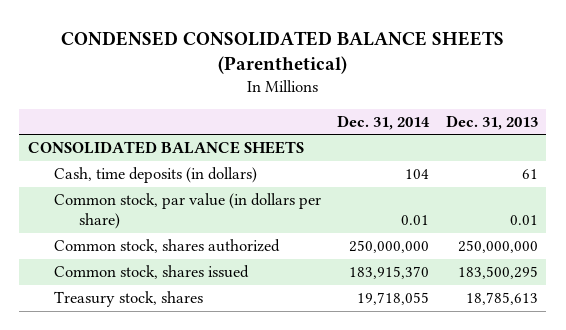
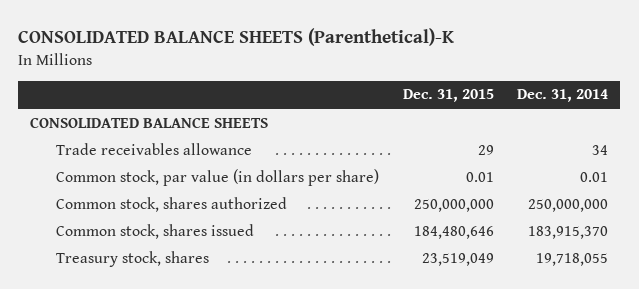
[60,30,504,75] CONDENSED CONSOLIDATED BALANCE SHEETS (Parenthetical) -> [18,28,455,47] CONSOLIDATED BALANCE SHEETS (Parenthetical)-K
[445,114,538,130] Dec. 31, 2013 -> none
none -> [402,89,494,103] Dec. 31, 2015
[53,167,257,184] Cash, time deposits (in dollars) -> none
none -> [55,142,252,155] Trade receivables allowance

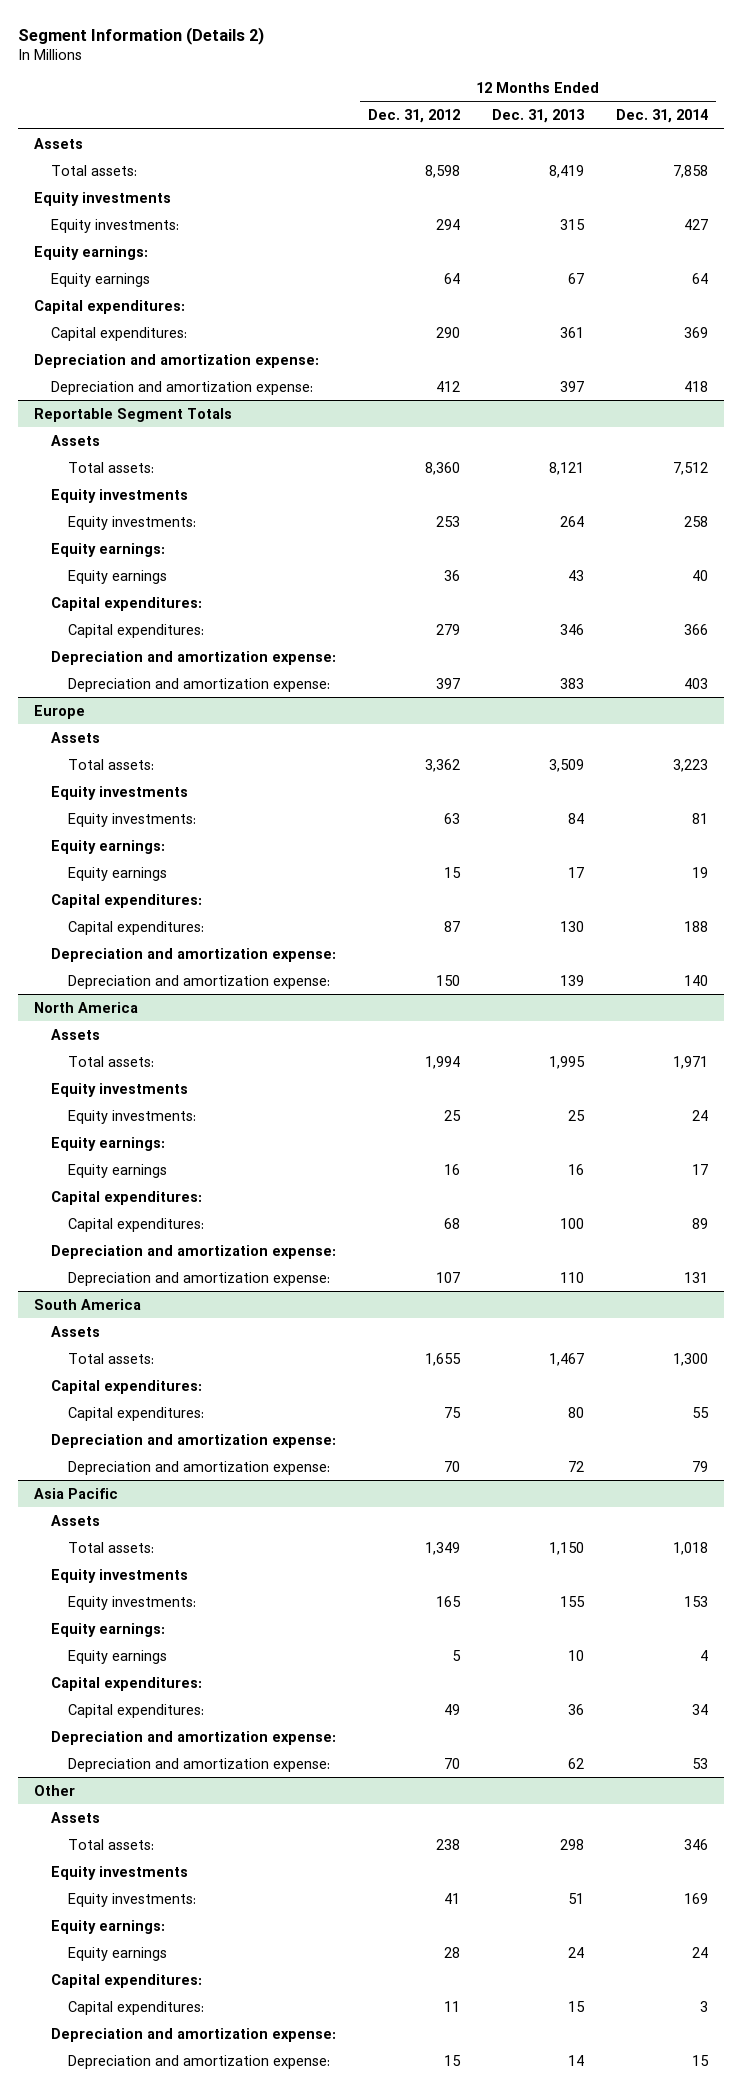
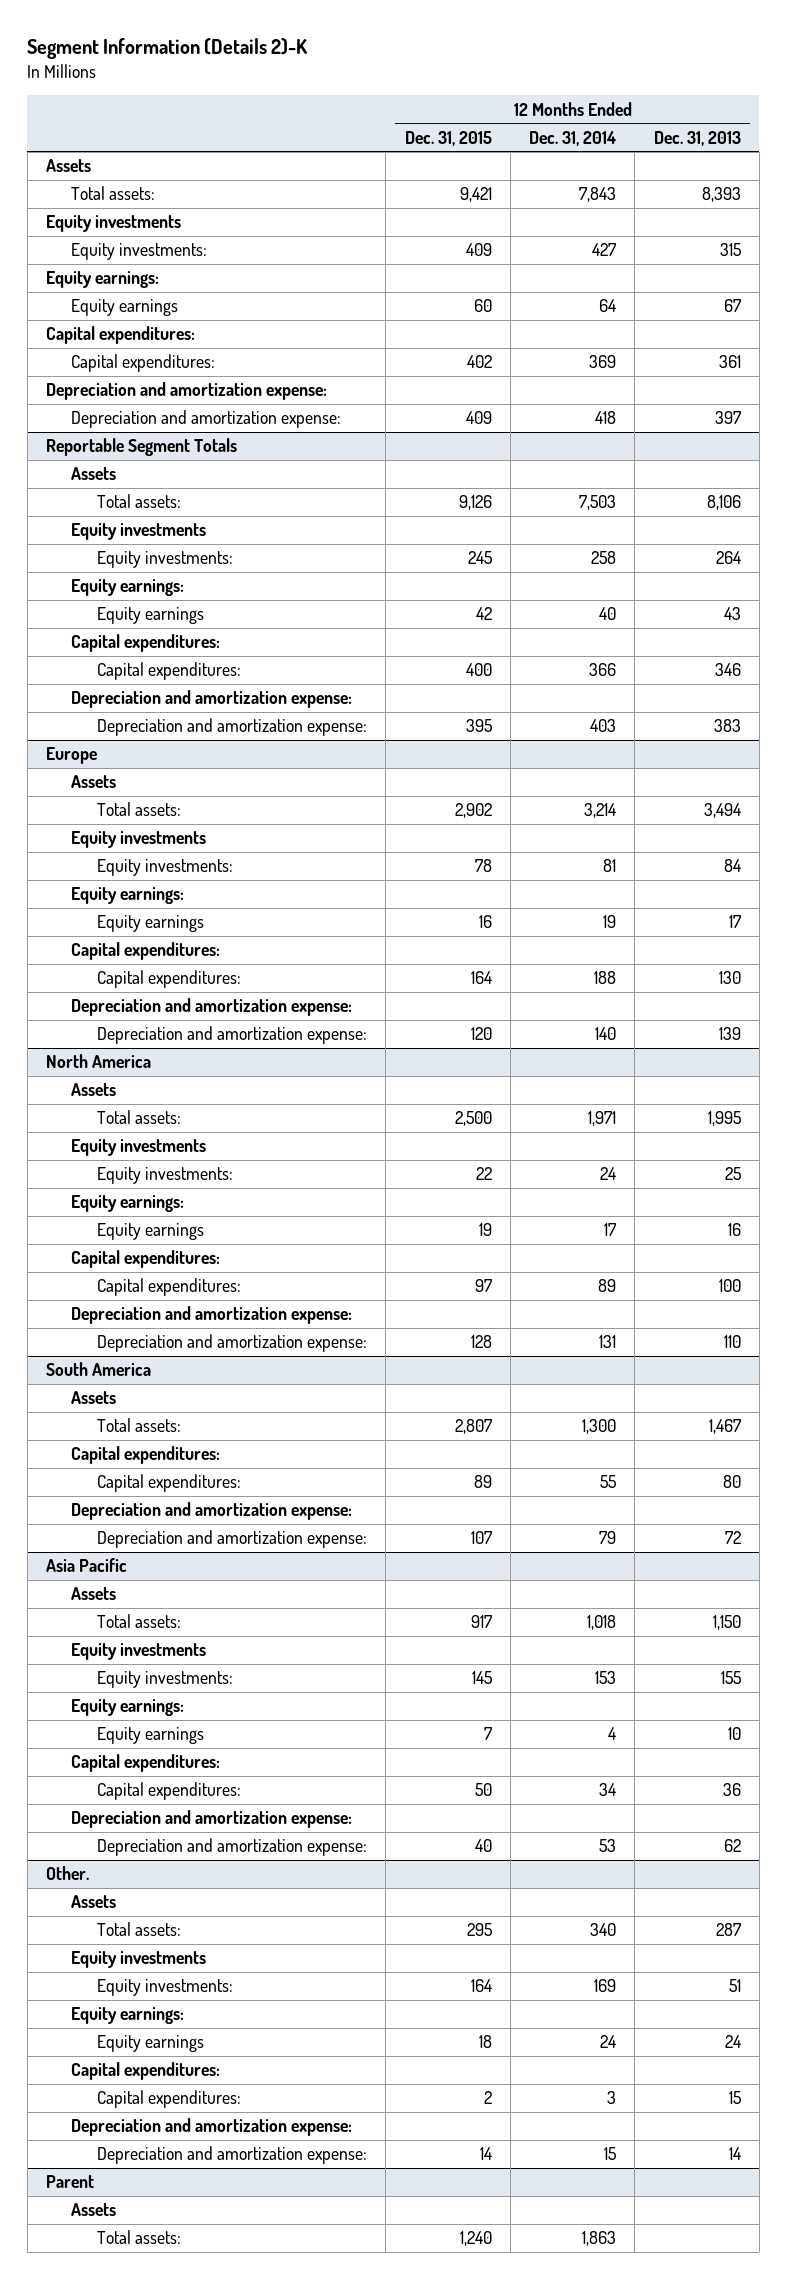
[18,26,265,45] Segment Information (Details 2) -> [27,38,309,60] Segment Information (Details 2)-K
[368,109,461,124] Dec. 31, 2012 -> none
none -> [404,130,492,146] Dec. 31, 2015
[549,164,585,178] 8,419 -> [701,187,741,203] 8,393
[673,164,709,178] 7,858 -> [579,187,617,203] 7,843
[549,461,585,475] 8,121 -> [706,495,741,511] 8,106
[673,461,709,475] 7,512 -> [579,495,617,511] 7,503
[549,758,585,772] 3,509 -> [703,803,741,819] 3,494
[673,758,709,772] 3,223 -> [584,803,617,819] 3,214
[34,1784,76,1796] Other -> [45,1866,89,1881] Other.
[560,1838,585,1850] 298 -> [715,1923,741,1937] 287
[684,1838,709,1850] 346 -> [590,1923,617,1937] 340
none -> [45,2175,94,2189] Parent
none -> [71,2203,117,2217] Assets
none -> [96,2230,181,2245] Total assets:

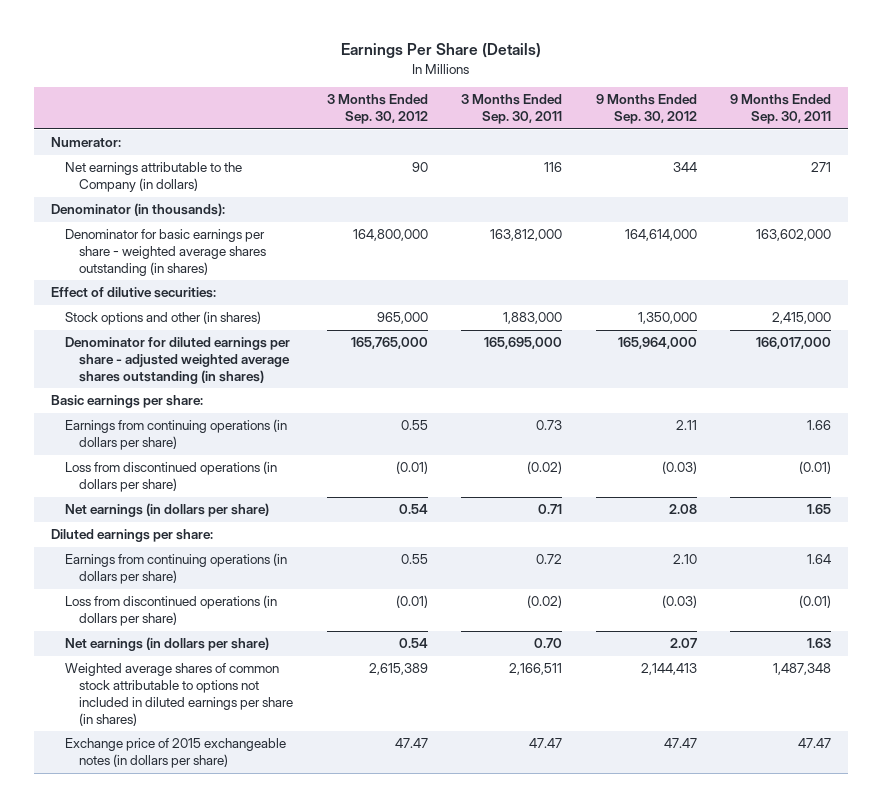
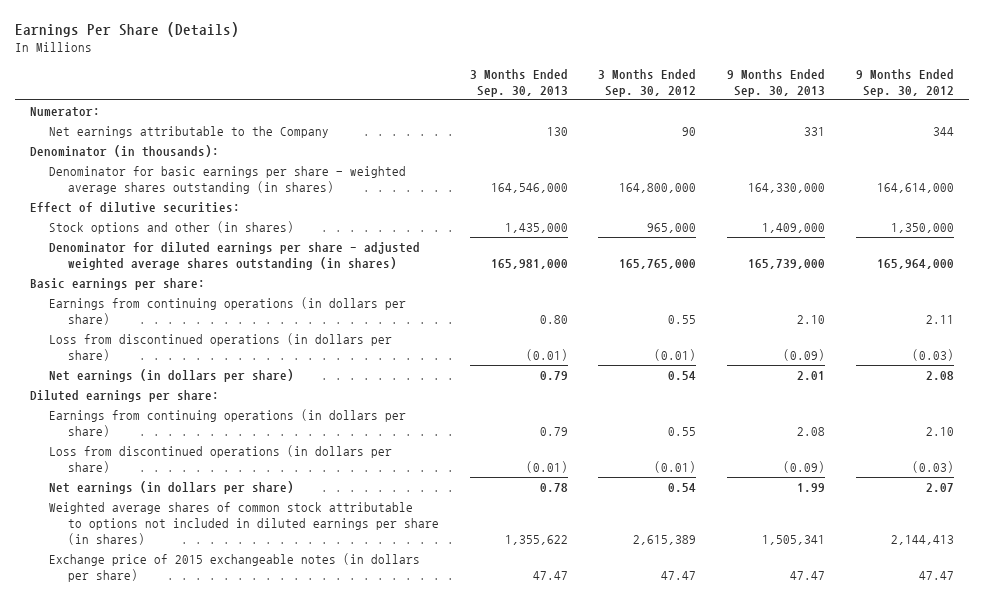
[461,94,563,125] 3 Months Ended Sep. 30, 2011 -> none
[730,94,832,125] 9 Months Ended Sep. 30, 2011 -> none
none -> [469,68,568,97] 3 Months Ended Sep. 30, 2013
none -> [727,68,826,97] 9 Months Ended Sep. 30, 2013
[65,162,243,193] Net earnings attributable to the Company (in dollars) -> [48,125,329,138] Net earnings attributable to the Company

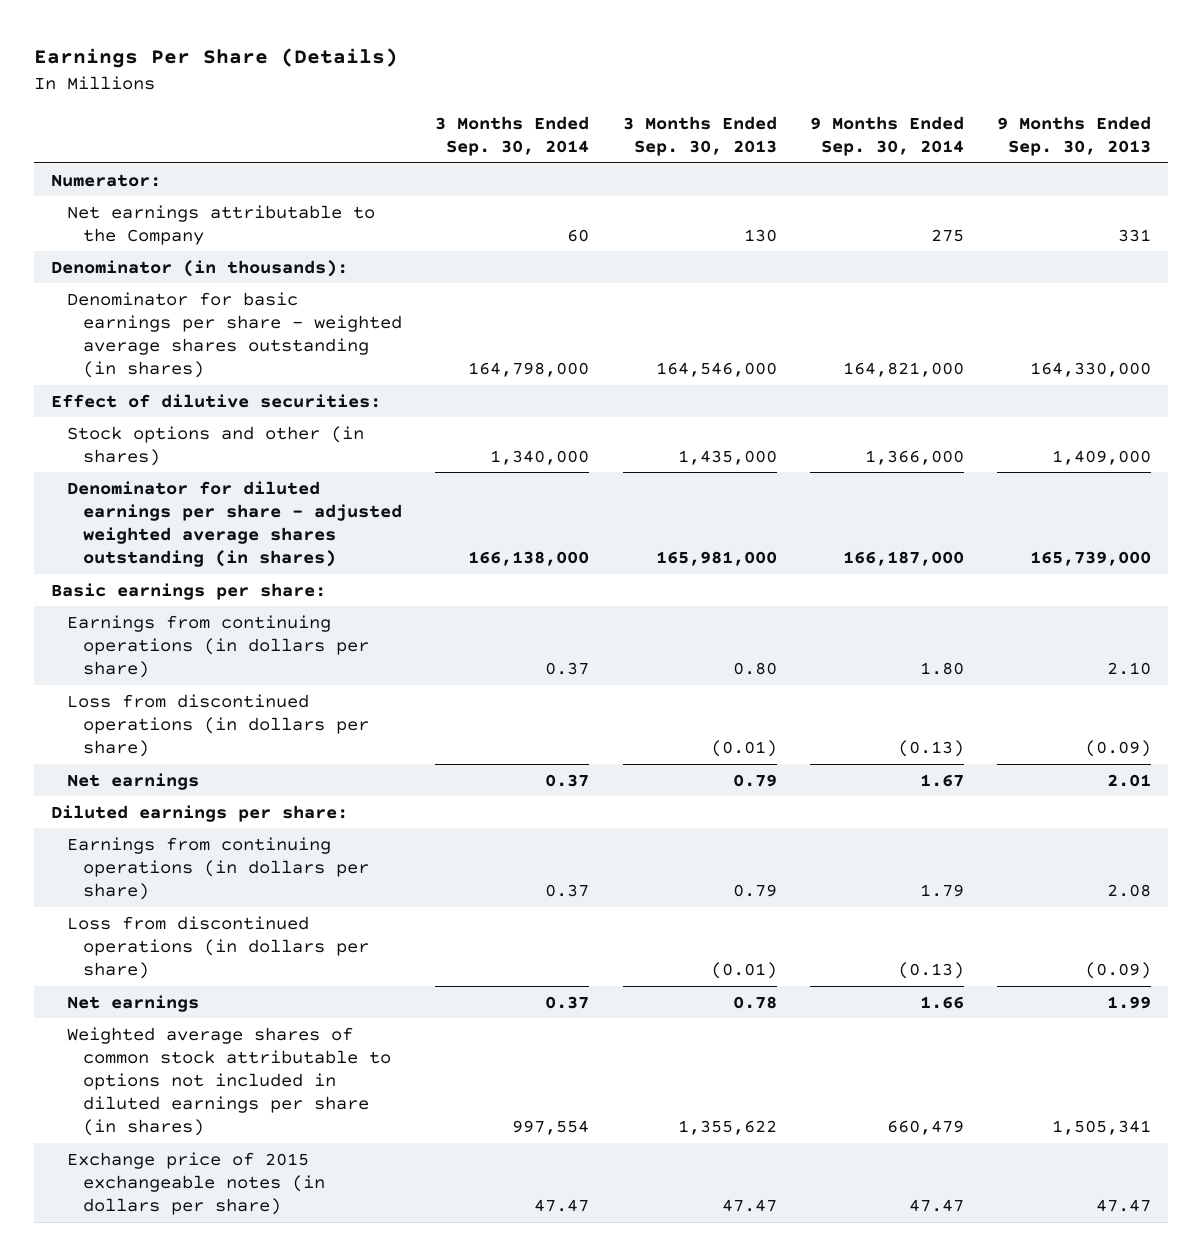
[598,68,697,97] 3 Months Ended Sep. 30, 2012 -> none
[856,68,955,97] 9 Months Ended Sep. 30, 2012 -> none
none -> [435,116,590,157] 3 Months Ended Sep. 30, 2014
none -> [809,116,964,157] 9 Months Ended Sep. 30, 2014
[48,368,294,382] Net earnings (in dollars per share) -> [66,772,199,790] Net earnings
[48,480,294,494] Net earnings (in dollars per share) -> [66,994,199,1012] Net earnings

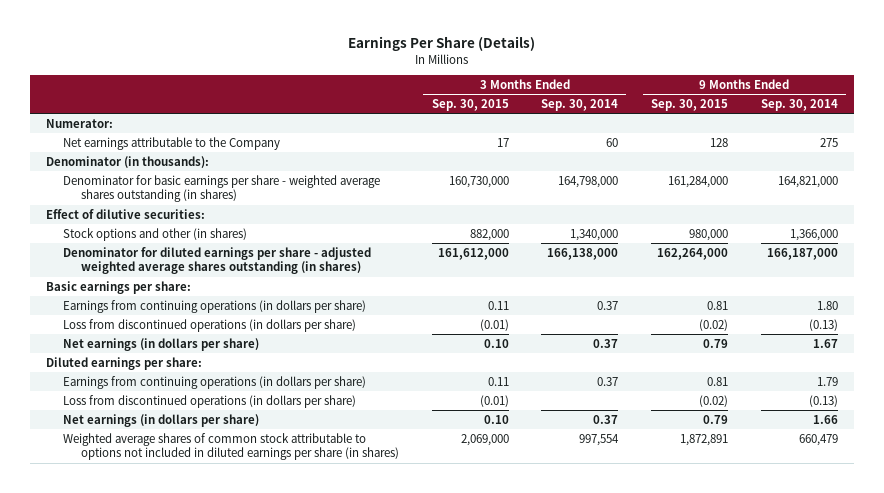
[622,116,777,157] 3 Months Ended Sep. 30, 2013 -> none
[997,116,1152,157] 9 Months Ended Sep. 30, 2013 -> none
none -> [431,98,509,111] Sep. 30, 2015
none -> [650,98,728,111] Sep. 30, 2015
[66,772,199,790] Net earnings -> [63,337,260,351] Net earnings (in dollars per share)
[66,994,199,1012] Net earnings -> [63,413,260,427] Net earnings (in dollars per share)
[66,1151,325,1215] Exchange price of 2015 exchangeable notes (in dollars per share) -> none

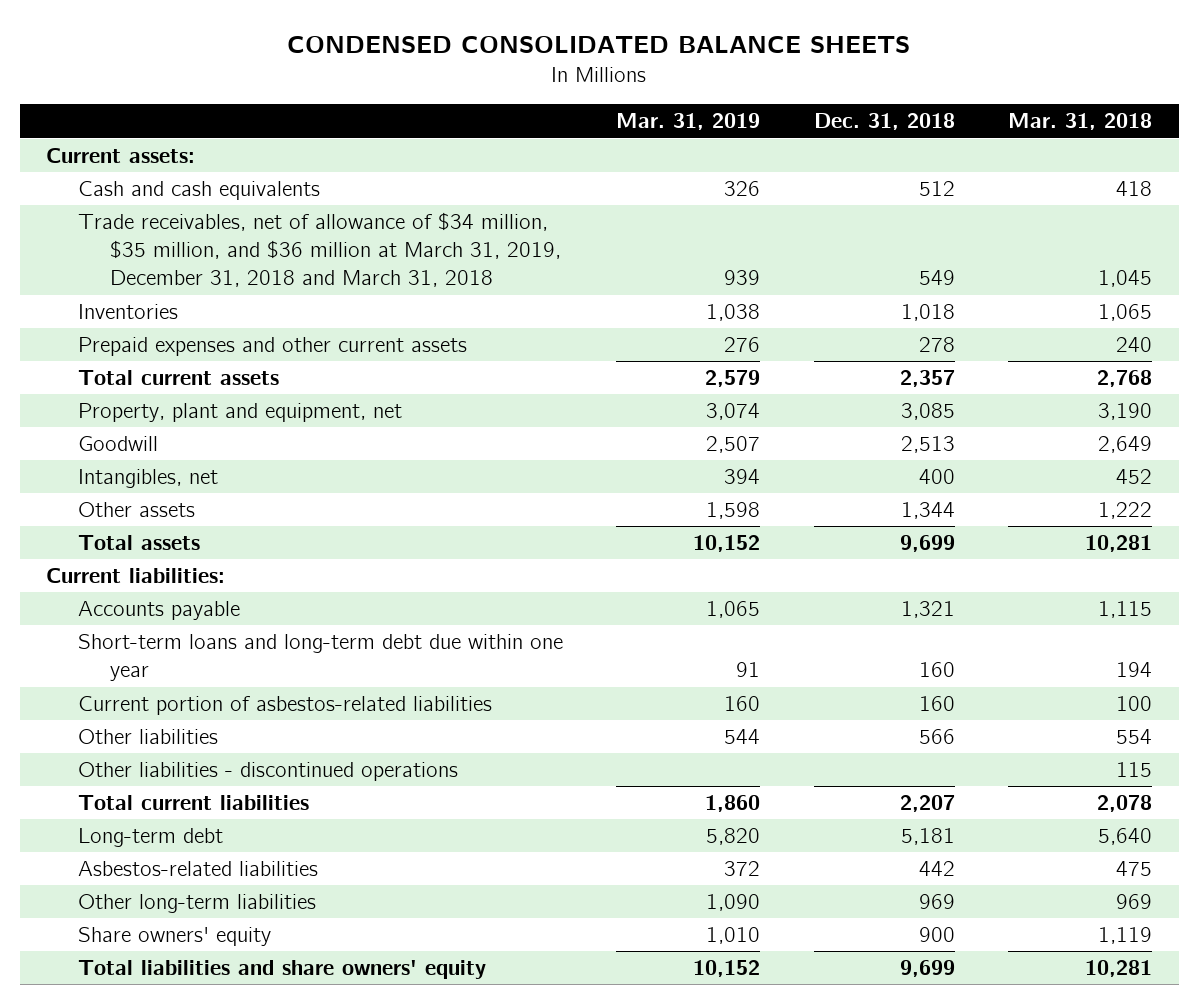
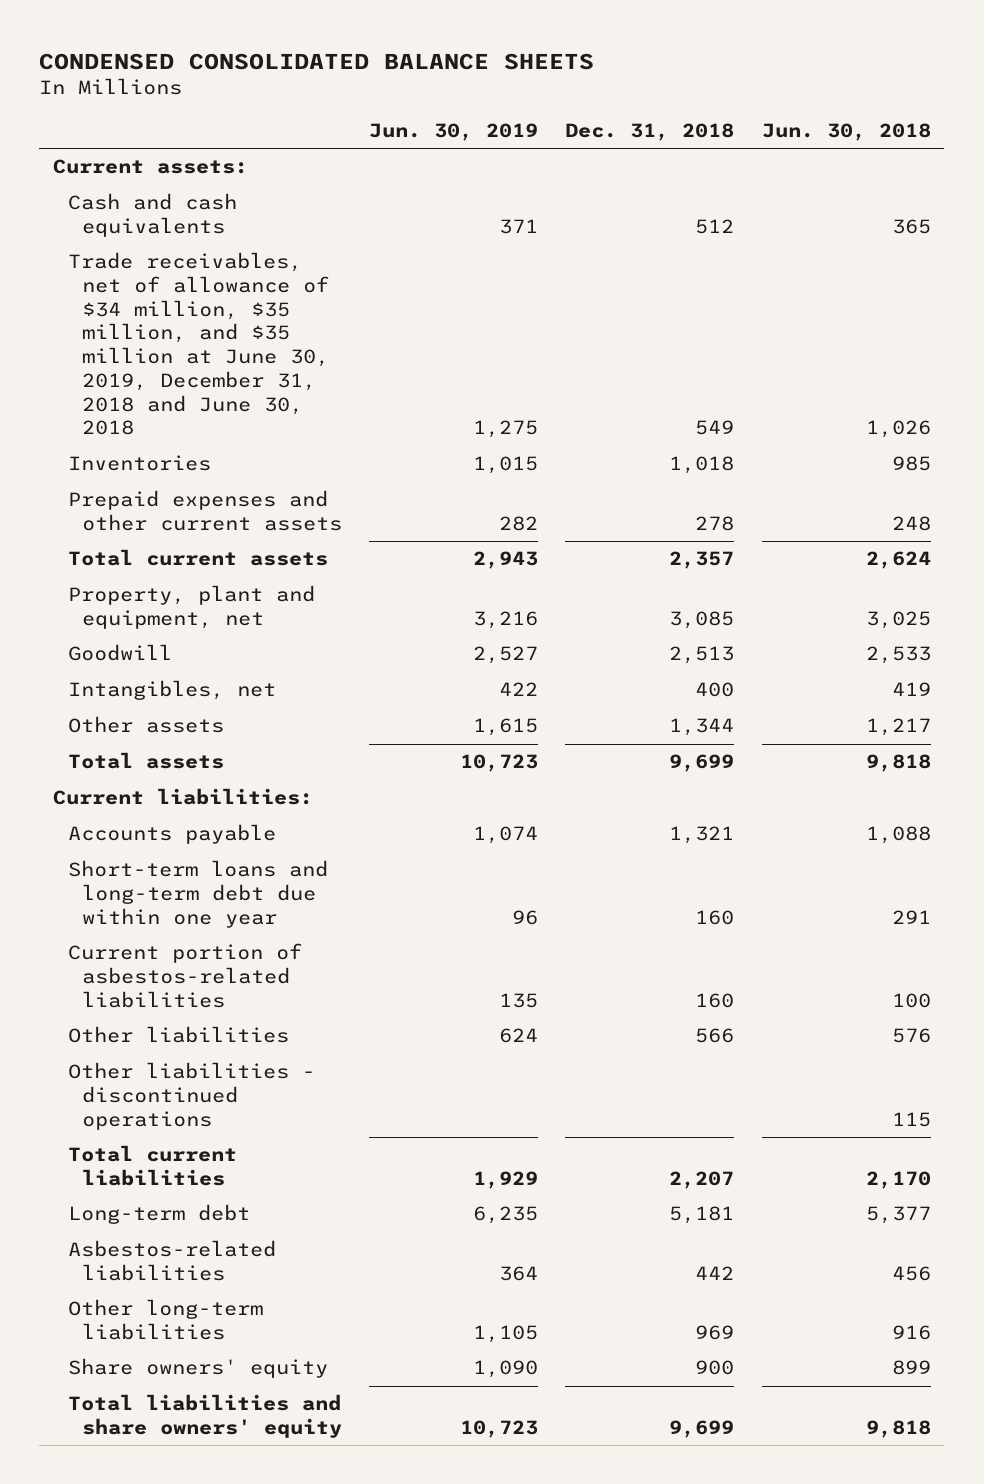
[616,113,761,131] Mar. 31, 2019 -> none
[1008,113,1153,131] Mar. 31, 2018 -> none
none -> [369,123,539,142] Jun. 30, 2019
none -> [761,123,931,142] Jun. 30, 2018
[78,212,561,288] Trade receivables, net of allowance of $34 million, $35 million, and $36 million at March 31, 2019, December 31, 2018 and March 31, 2018 -> [67,252,329,436] Trade receivables, net of allowance of $34 million, $35 million, and $35 million at June 30, 2019, December 31, 2018 and June 30, 2018

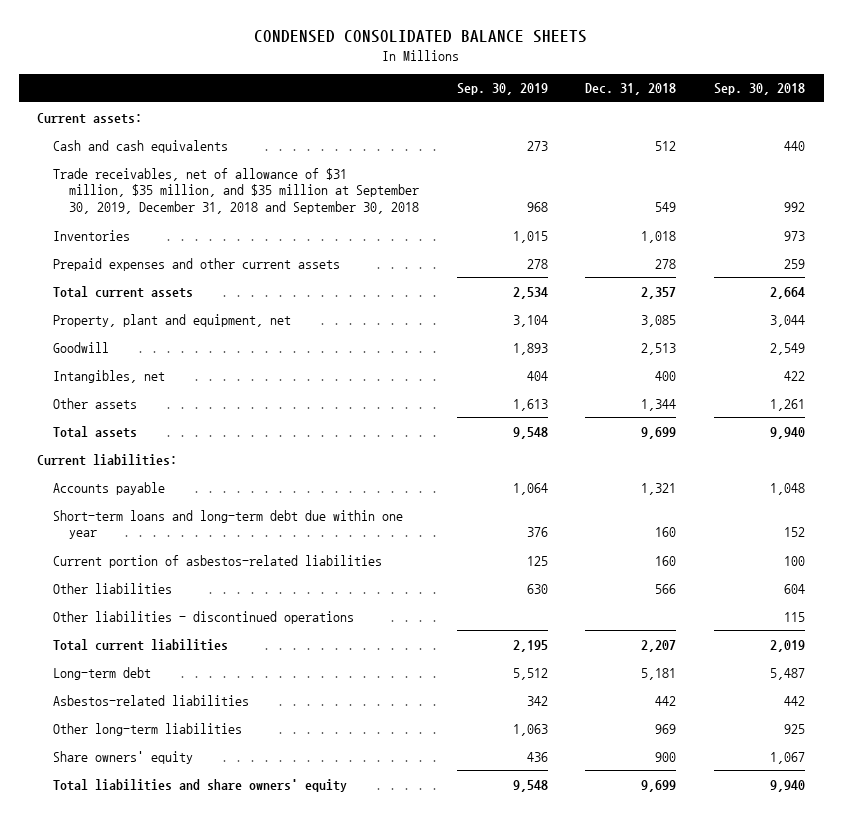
[369,123,539,142] Jun. 30, 2019 -> none
[761,123,931,142] Jun. 30, 2018 -> none
none -> [456,83,548,96] Sep. 30, 2019
none -> [714,83,806,96] Sep. 30, 2018
[67,252,329,436] Trade receivables, net of allowance of $34 million, $35 million, and $35 million at June 30, 2019, December 31, 2018 and June 30, 2018 -> [53,167,419,215] Trade receivables, net of allowance of $31 million, $35 million, and $35 million at September 30, 2019, December 31, 2018 and September 30, 2018

